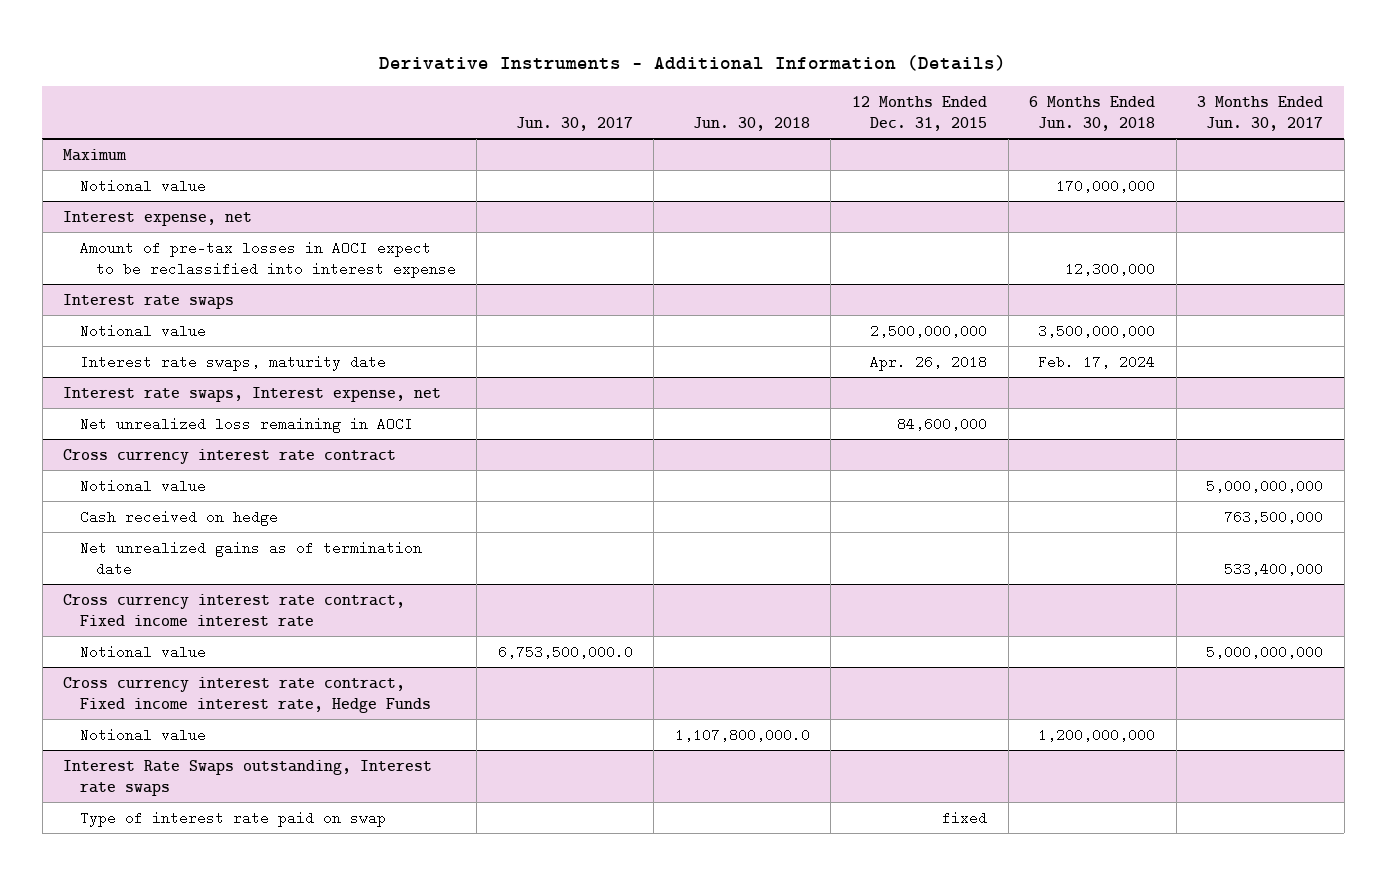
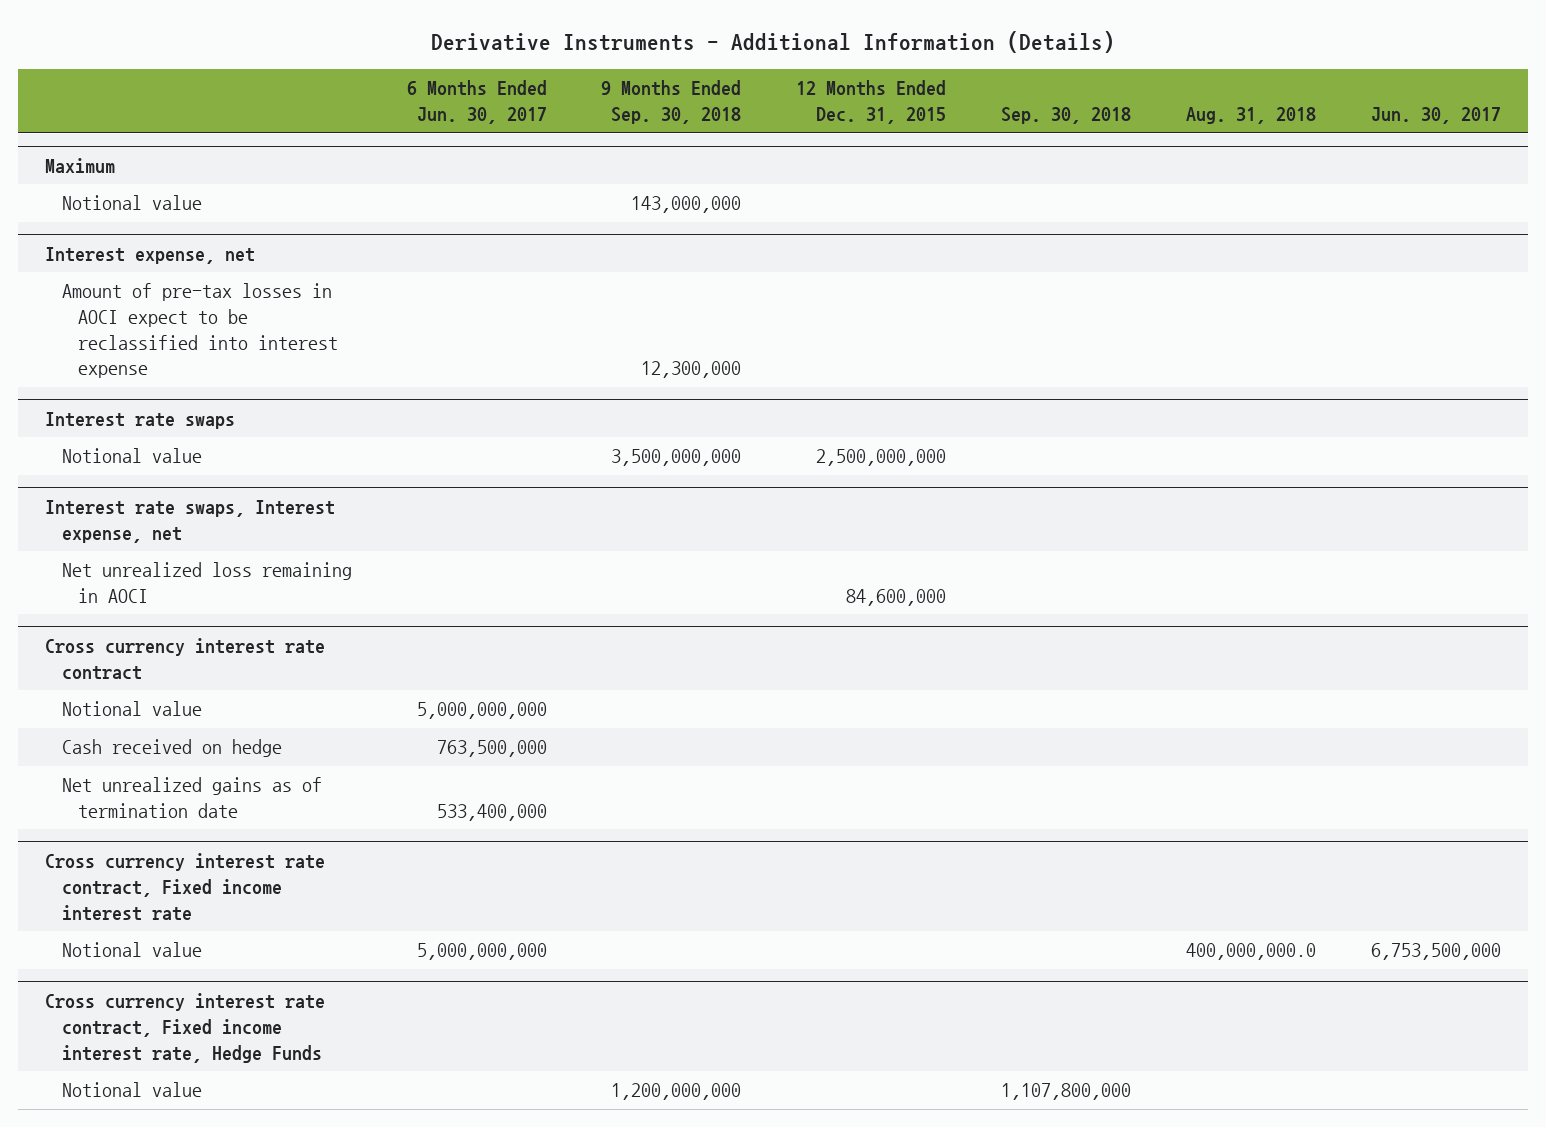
[692,117,810,132] Jun. 30, 2018 -> none
[1029,95,1156,132] 6 Months Ended Jun. 30, 2018 -> none
[1197,95,1324,132] 3 Months Ended Jun. 30, 2017 -> none
none -> [406,80,547,125] 6 Months Ended Jun. 30, 2017
none -> [601,80,742,125] 9 Months Ended Sep. 30, 2018
none -> [1001,107,1132,125] Sep. 30, 2018
none -> [1186,107,1317,125] Aug. 31, 2018
[79,354,386,371] Interest rate swaps, maturity date -> none
[497,644,633,659] 6,753,500,000.0 -> [1370,943,1501,961] 6,753,500,000
[63,759,433,797] Interest Rate Swaps outstanding, Interest rate swaps -> none
[79,810,386,827] Type of interest rate paid on swap -> none

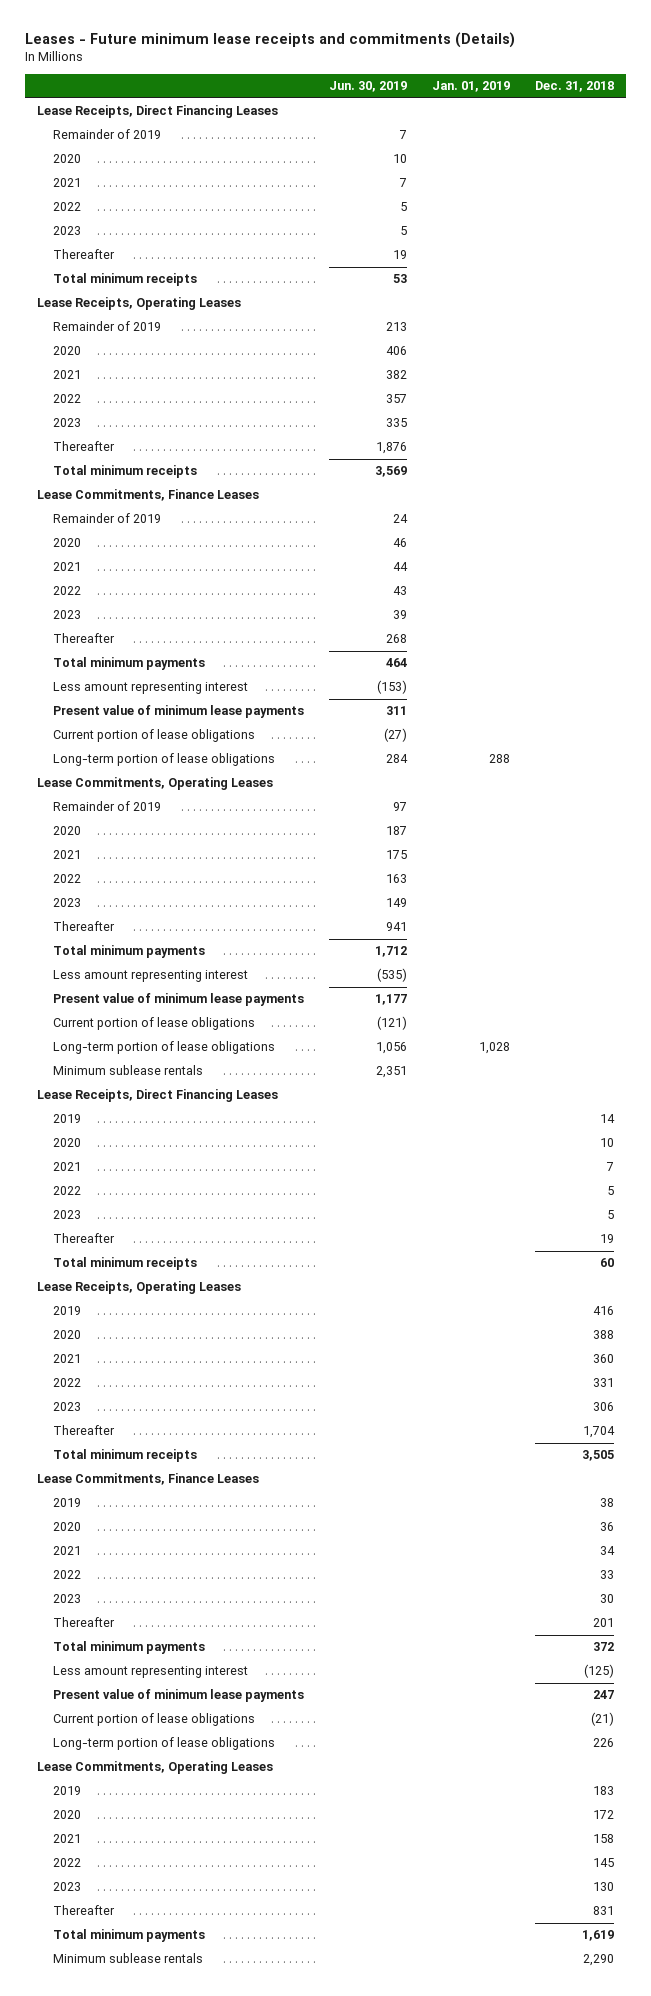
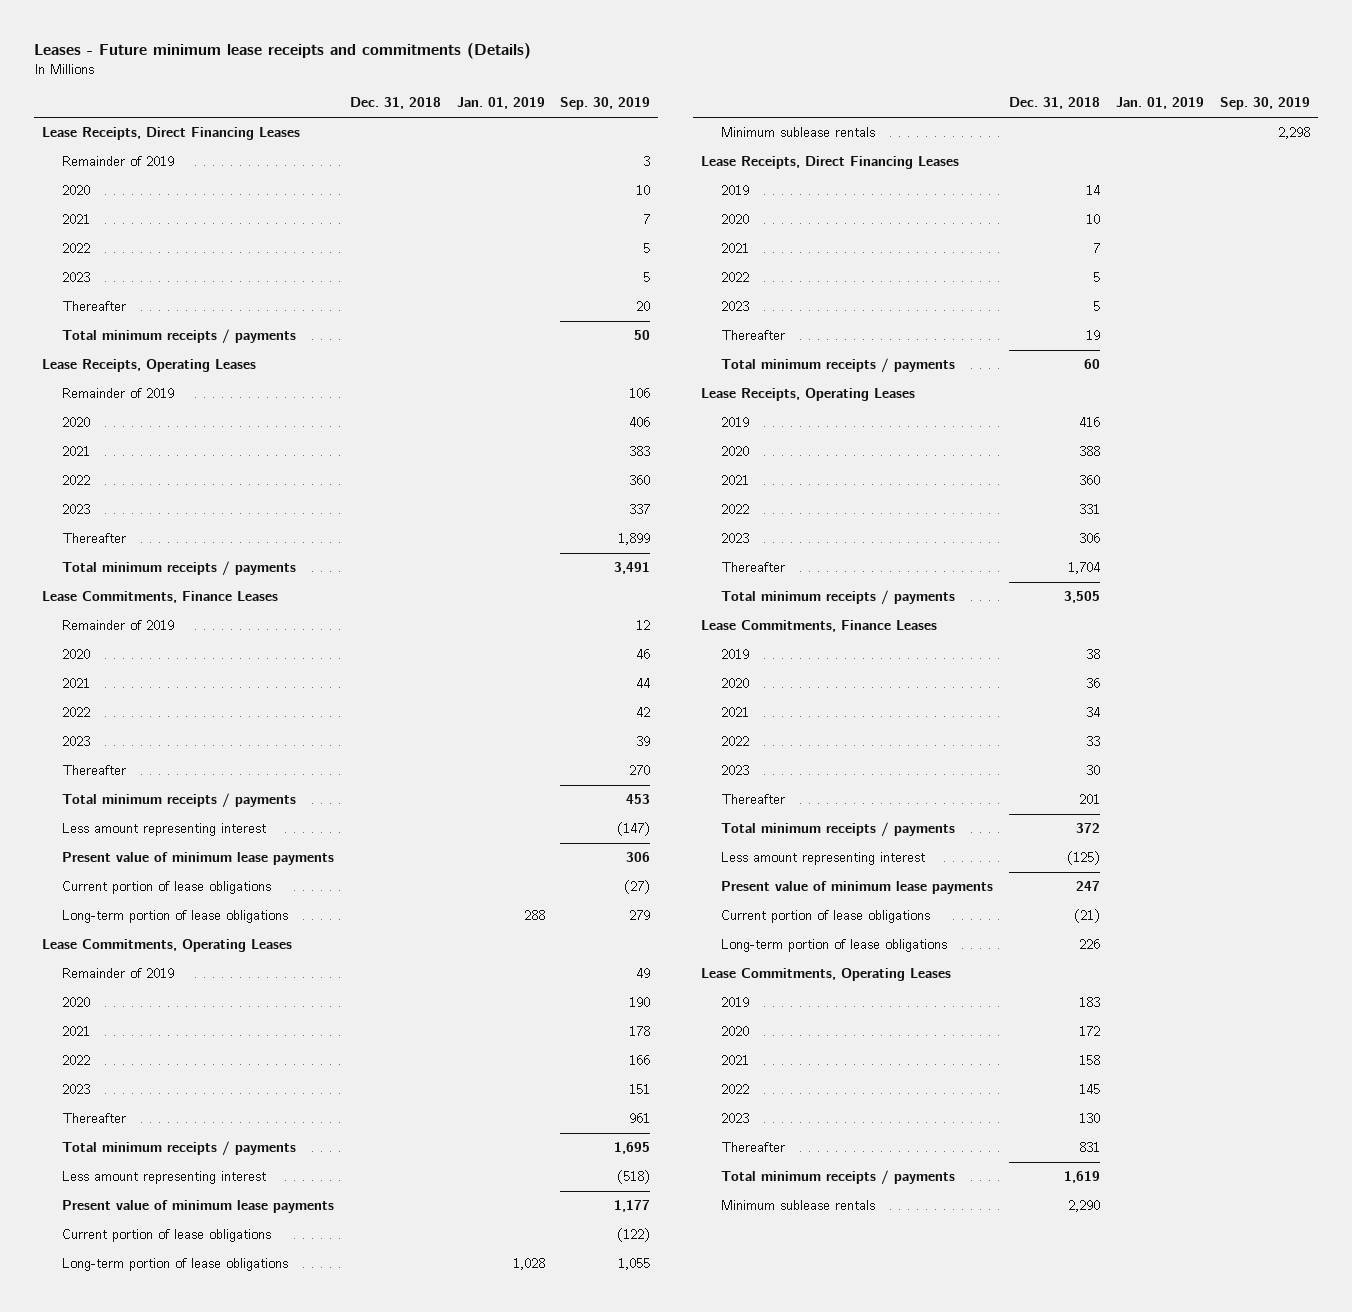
[328,81,407,93] Jun. 30, 2019 -> none
none -> [560,97,651,111] Sep. 30, 2019
[52,273,197,287] Total minimum receipts -> [61,329,296,345] Total minimum receipts / payments
[52,465,197,479] Total minimum receipts -> [61,561,296,577] Total minimum receipts / payments
[52,657,205,671] Total minimum payments -> [61,793,296,809] Total minimum receipts / payments
[52,945,205,959] Total minimum payments -> [61,1141,296,1157] Total minimum receipts / payments
[52,1257,197,1271] Total minimum receipts -> [721,358,956,374] Total minimum receipts / payments
[52,1449,197,1463] Total minimum receipts -> [721,590,956,606] Total minimum receipts / payments
[52,1641,205,1655] Total minimum payments -> [721,822,956,838] Total minimum receipts / payments
[52,1929,205,1943] Total minimum payments -> [721,1170,956,1186] Total minimum receipts / payments

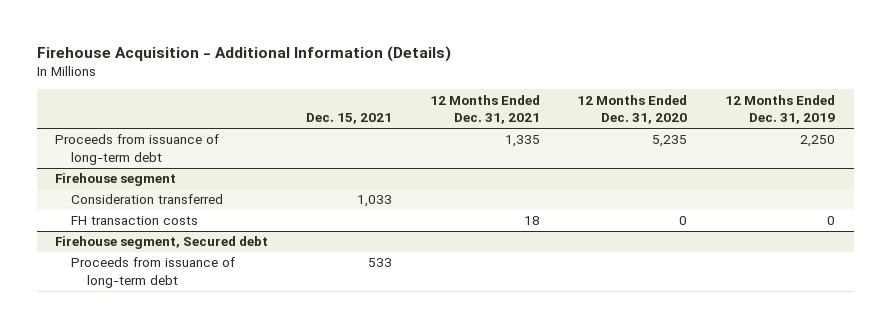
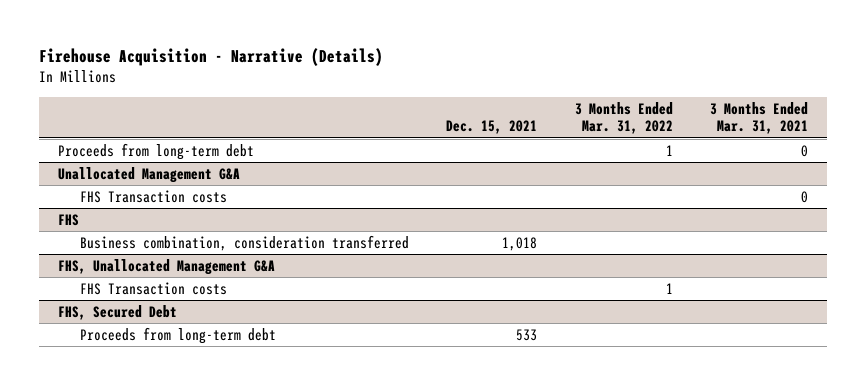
[36,45,451,62] Firehouse Acquisition - Additional Information (Details) -> [39,48,384,67] Firehouse Acquisition - Narrative (Details)
[429,94,540,125] 12 Months Ended Dec. 31, 2021 -> none
[577,94,688,125] 12 Months Ended Dec. 31, 2020 -> none
[725,94,836,125] 12 Months Ended Dec. 31, 2019 -> none
none -> [574,102,673,135] 3 Months Ended Mar. 31, 2022
none -> [709,102,808,135] 3 Months Ended Mar. 31, 2021
[71,216,199,226] FH transaction costs -> none
[55,236,269,250] Firehouse segment, Secured debt -> none
[71,257,236,288] Proceeds from issuance of long-term debt -> none
[55,134,220,165] Proceeds from issuance of long-term debt -> [58,142,255,160] Proceeds from long-term debt
none -> [58,166,241,183] Unallocated Management G&A
none -> [79,189,227,203] FHS Transaction costs
[55,173,177,187] Firehouse segment -> [58,213,80,226] FHS
[71,194,224,205] Consideration transferred -> [79,234,409,251] Business combination, consideration transferred
[357,195,393,208] 1,033 -> [502,236,538,251] 1,018
none -> [58,258,276,275] FHS, Unallocated Management G&A
none -> [79,281,227,295] FHS Transaction costs
none -> [58,304,178,320] FHS, Secured Debt
none -> [79,326,276,344] Proceeds from long-term debt

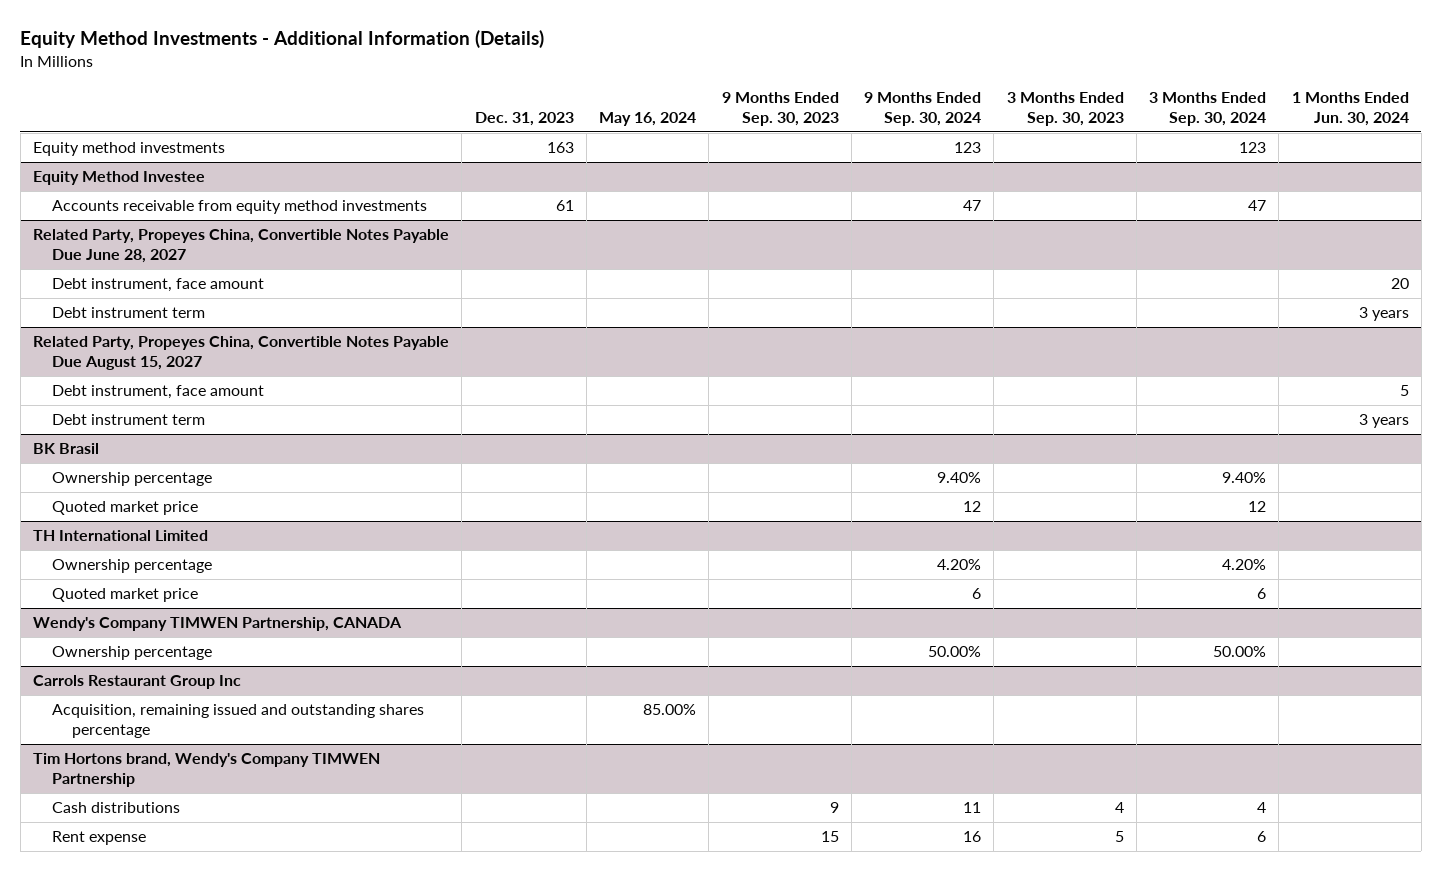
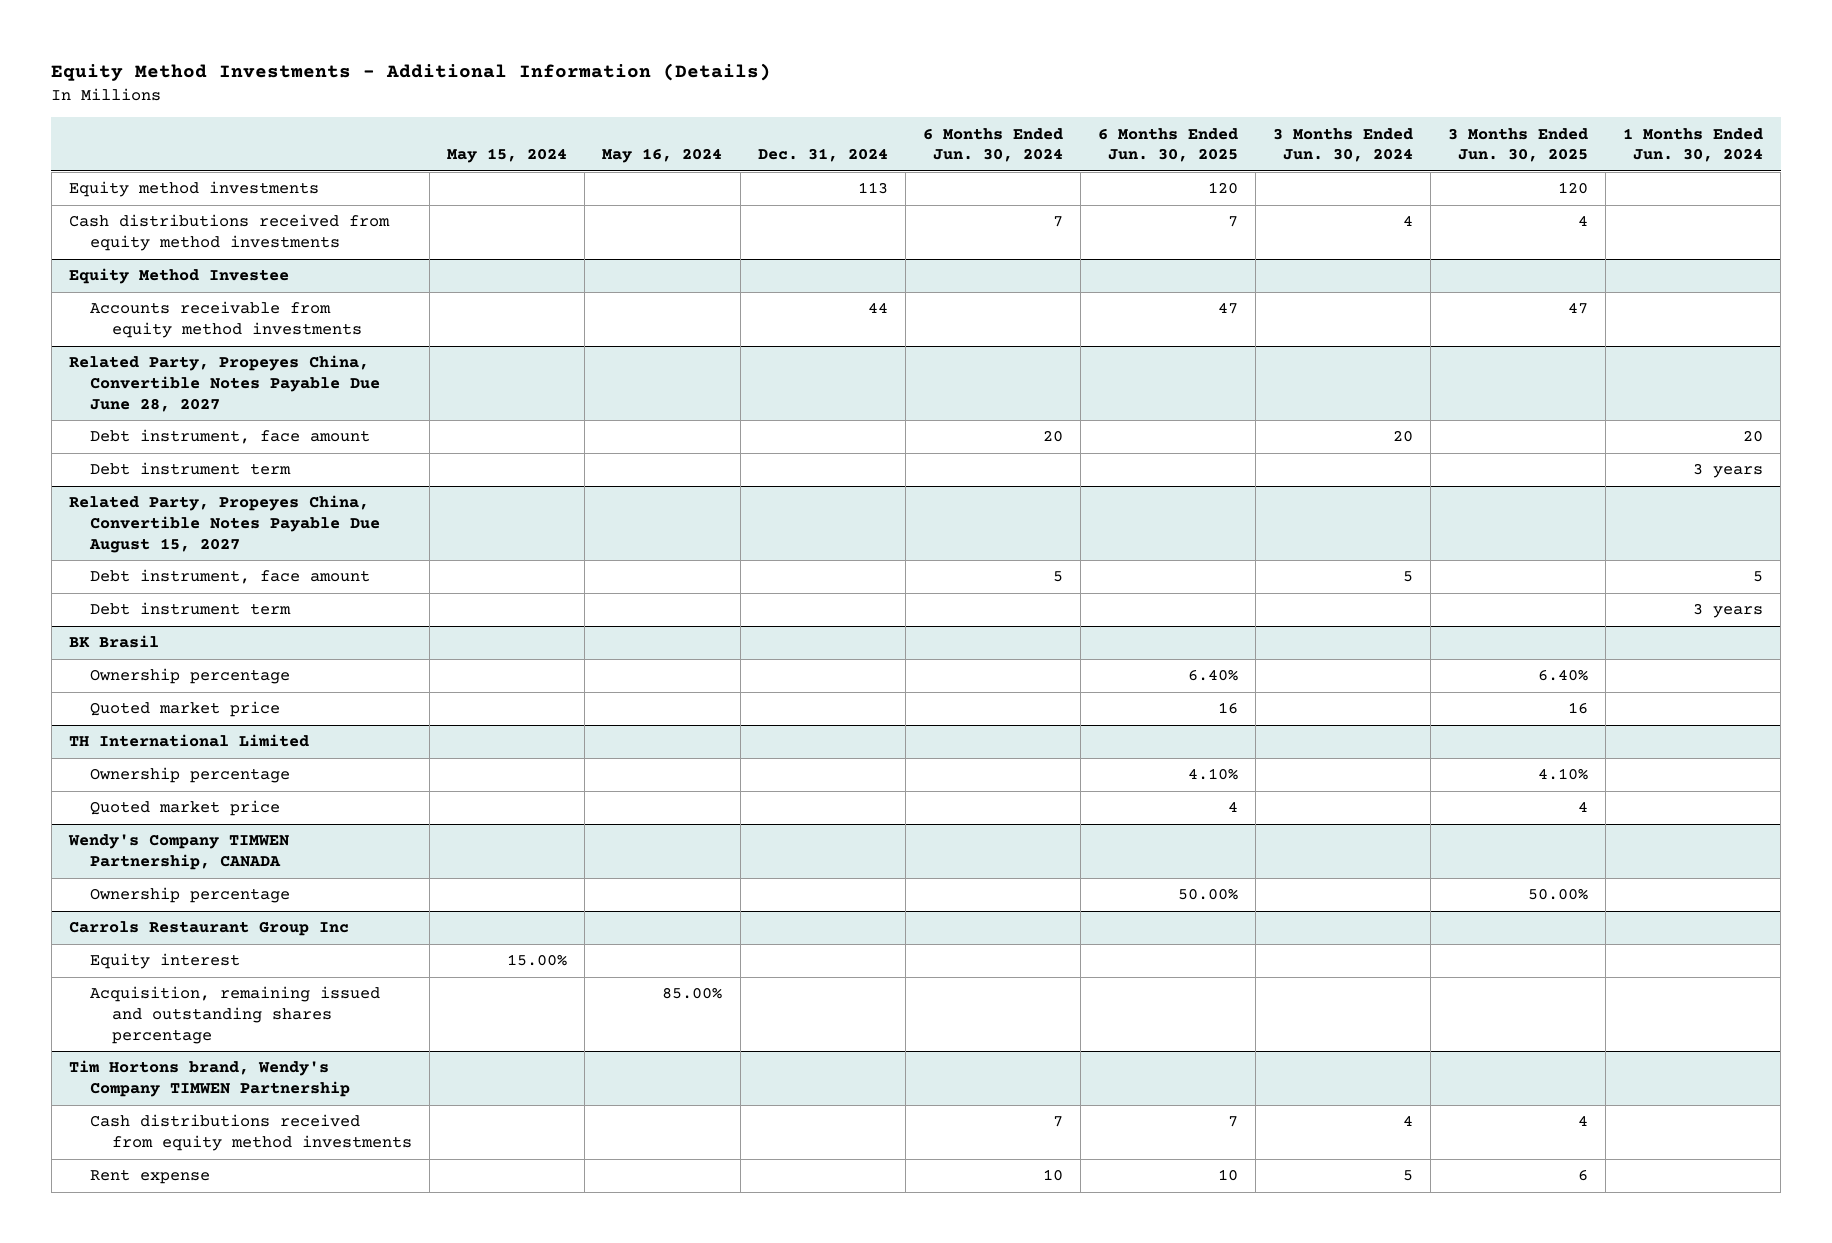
[474,111,574,126] Dec. 31, 2023 -> none
[721,92,839,126] 9 Months Ended Sep. 30, 2023 -> none
[864,92,982,126] 9 Months Ended Sep. 30, 2024 -> none
[1006,92,1124,126] 3 Months Ended Sep. 30, 2023 -> none
[1149,92,1267,126] 3 Months Ended Sep. 30, 2024 -> none
none -> [447,148,568,164] May 15, 2024
none -> [757,148,888,163] Dec. 31, 2024
none -> [922,127,1063,163] 6 Months Ended Jun. 30, 2024
none -> [1097,127,1238,163] 6 Months Ended Jun. 30, 2025
none -> [1273,127,1414,163] 3 Months Ended Jun. 30, 2024
none -> [1448,127,1589,163] 3 Months Ended Jun. 30, 2025
none -> [68,214,390,252] Cash distributions received from equity method investments
none -> [90,953,241,970] Equity interest
[52,802,181,814] Cash distributions -> [90,1114,413,1152] Cash distributions received from equity method investments

